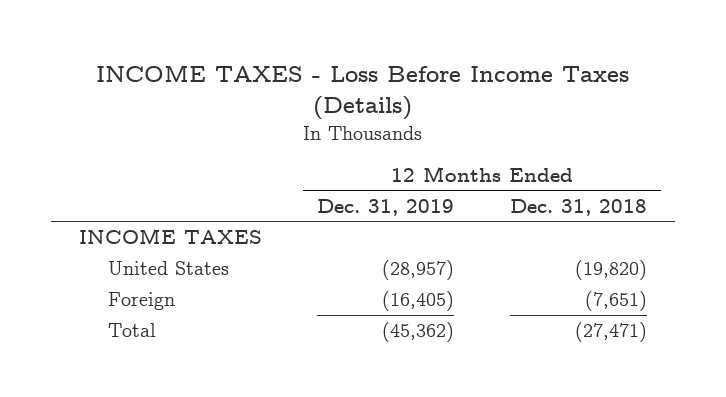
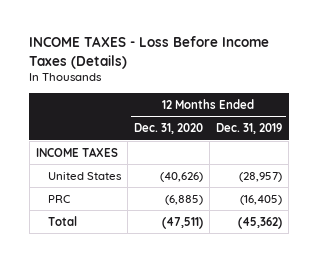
[509,198,647,216] Dec. 31, 2018 -> none
none -> [134,123,204,135] Dec. 31, 2020
[108,292,176,311] Foreign -> [48,194,71,203] PRC

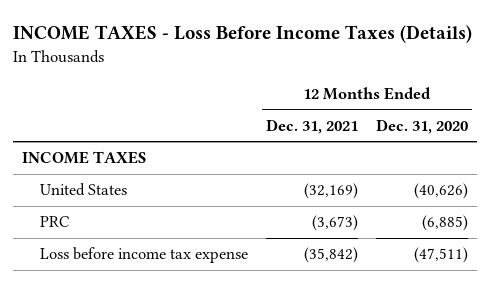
[216,123,283,135] Dec. 31, 2019 -> none
none -> [266,118,359,134] Dec. 31, 2021
[48,215,78,226] Total -> [40,247,249,264] Loss before income tax expense

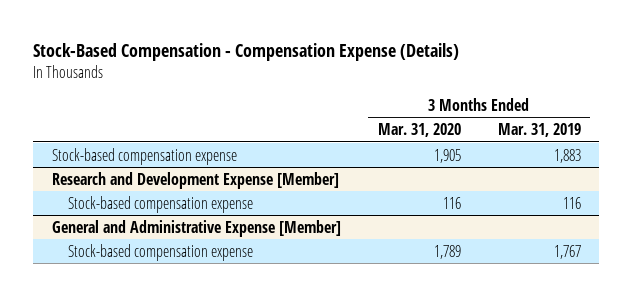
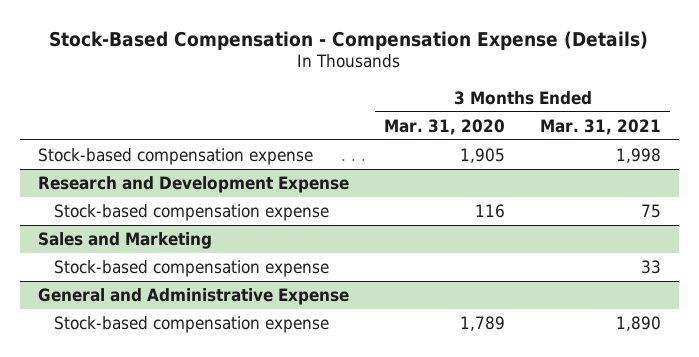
[497,122,581,137] Mar. 31, 2019 -> none
none -> [540,118,662,135] Mar. 31, 2021
[51,171,339,189] Research and Development Expense [Member] -> [37,175,349,193] Research and Development Expense
none -> [37,231,212,249] Sales and Marketing
none -> [54,259,330,277] Stock-based compensation expense
[51,219,341,237] General and Administrative Expense [Member] -> [37,287,349,305] General and Administrative Expense

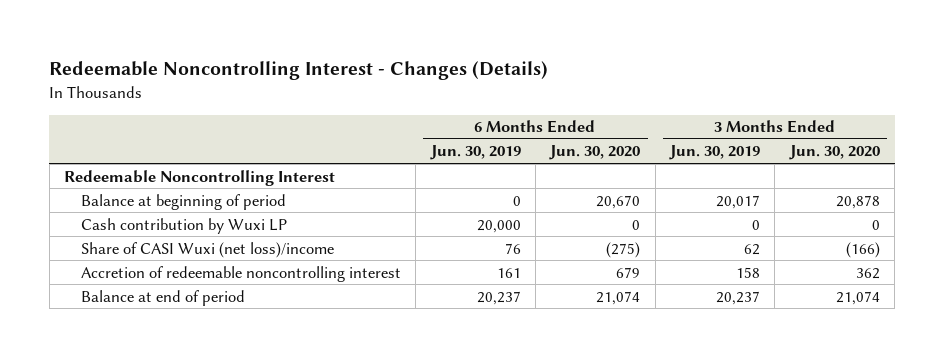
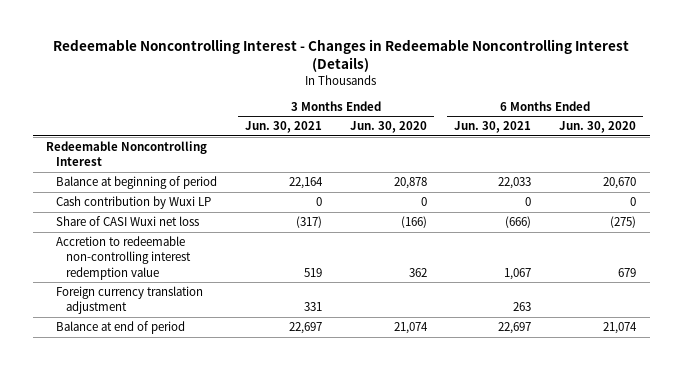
[49,61,549,81] Redeemable Noncontrolling Interest - Changes (Details) -> [53,38,630,72] Redeemable Noncontrolling Interest - Changes in Redeemable Noncontrolling Interest (Details)
[429,145,521,161] Jun. 30, 2019 -> none
[669,145,761,161] Jun. 30, 2019 -> none
none -> [244,121,322,134] Jun. 30, 2021
none -> [454,121,532,134] Jun. 30, 2021
[80,241,334,258] Share of CASI Wuxi (net loss)/income -> [56,216,200,227] Share of CASI Wuxi net loss
[80,265,401,282] Accretion of redeemable noncontrolling interest -> [56,236,191,280] Accretion to redeemable non-controlling interest redemption value
none -> [56,286,204,315] Foreign currency translation adjustment

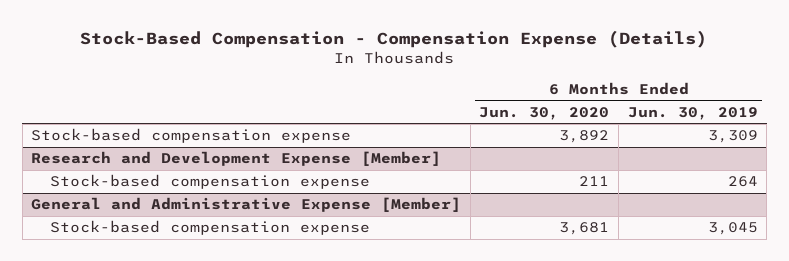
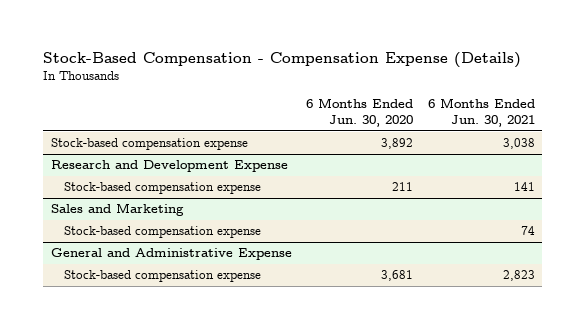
[627,106,758,120] Jun. 30, 2019 -> none
none -> [427,98,535,128] 6 Months Ended Jun. 30, 2021
[31,151,442,167] Research and Development Expense [Member] -> [50,160,288,173] Research and Development Expense
none -> [50,203,184,217] Sales and Marketing
none -> [63,226,261,239] Stock-based compensation expense
[31,197,462,213] General and Administrative Expense [Member] -> [50,248,292,261] General and Administrative Expense

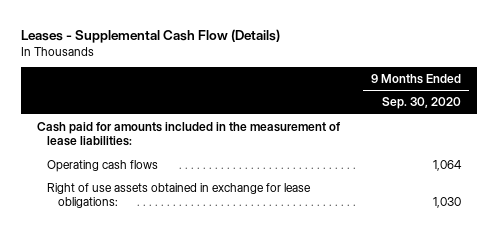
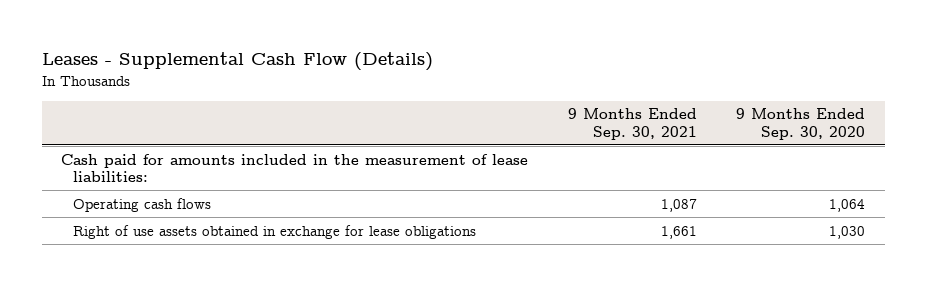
none -> [567,108,697,140] 9 Months Ended Sep. 30, 2021
[47,182,312,209] Right of use assets obtained in exchange for lease obligations: -> [72,224,476,239] Right of use assets obtained in exchange for lease obligations

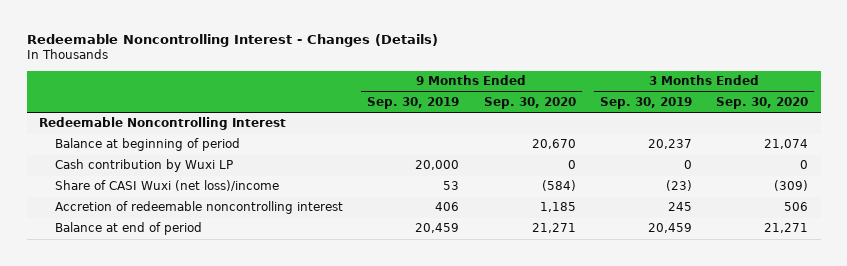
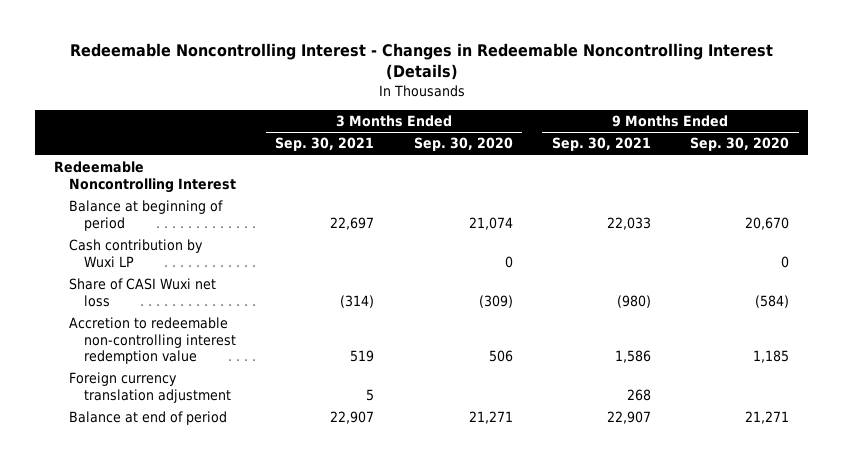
[26,34,438,48] Redeemable Noncontrolling Interest - Changes (Details) -> [69,43,773,81] Redeemable Noncontrolling Interest - Changes in Redeemable Noncontrolling Interest (Details)
[367,96,460,109] Sep. 30, 2019 -> none
[599,96,692,109] Sep. 30, 2019 -> none
none -> [275,137,375,152] Sep. 30, 2021
none -> [551,137,651,152] Sep. 30, 2021
[54,180,279,192] Share of CASI Wuxi (net loss)/income -> [69,278,217,307] Share of CASI Wuxi net loss
[54,201,343,215] Accretion of redeemable noncontrolling interest -> [69,317,237,365] Accretion to redeemable non-controlling interest redemption value
none -> [69,372,232,403] Foreign currency translation adjustment

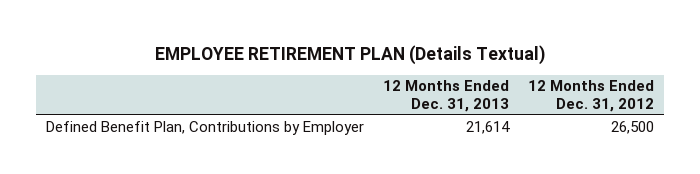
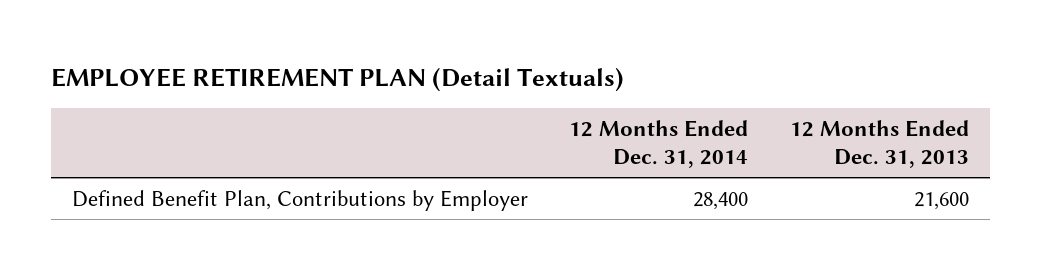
[155,44,546,65] EMPLOYEE RETIREMENT PLAN (Details Textual) -> [51,66,625,92] EMPLOYEE RETIREMENT PLAN (Detail Textuals)
[528,80,655,113] 12 Months Ended Dec. 31, 2012 -> none
none -> [569,119,749,169] 12 Months Ended Dec. 31, 2014
[466,121,511,135] 21,614 -> [914,191,970,210] 21,600

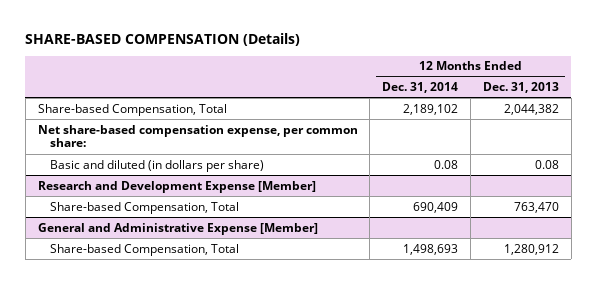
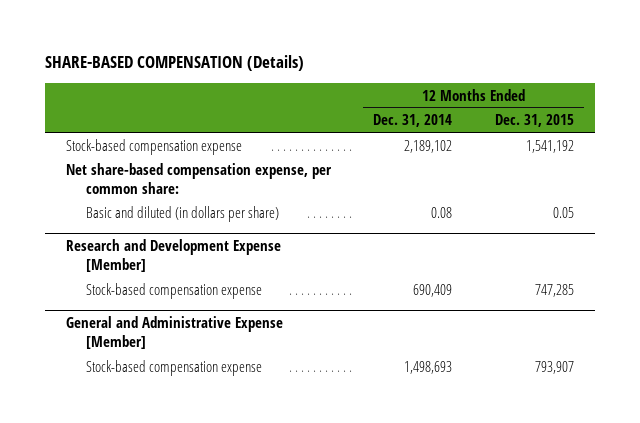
[483,82,560,94] Dec. 31, 2013 -> none
none -> [494,114,574,128] Dec. 31, 2015
[37,103,227,116] Share-based Compensation, Total -> [66,138,243,155] Stock-based compensation expense
[49,201,239,214] Share-based Compensation, Total -> [85,282,262,299] Stock-based compensation expense
[49,243,239,256] Share-based Compensation, Total -> [85,359,262,376] Stock-based compensation expense

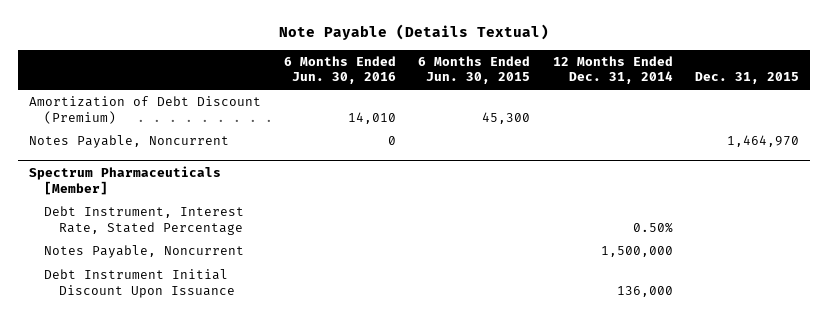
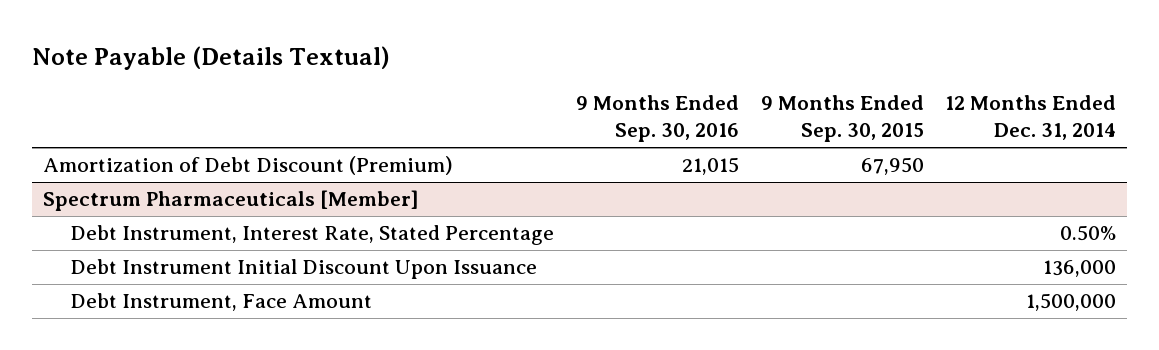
[283,55,396,85] 6 Months Ended Jun. 30, 2016 -> none
[418,55,531,85] 6 Months Ended Jun. 30, 2015 -> none
[695,72,800,85] Dec. 31, 2015 -> none
none -> [575,95,739,143] 9 Months Ended Sep. 30, 2016
none -> [760,95,924,143] 9 Months Ended Sep. 30, 2015
[29,135,230,149] Notes Payable, Noncurrent -> none
[44,245,245,259] Notes Payable, Noncurrent -> none
none -> [69,293,372,312] Debt Instrument, Face Amount

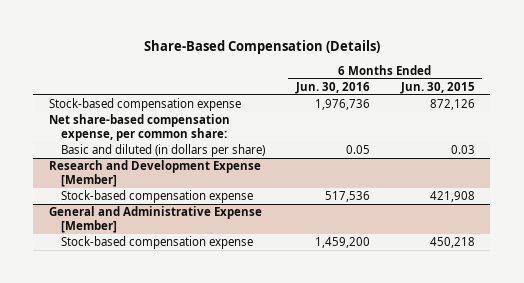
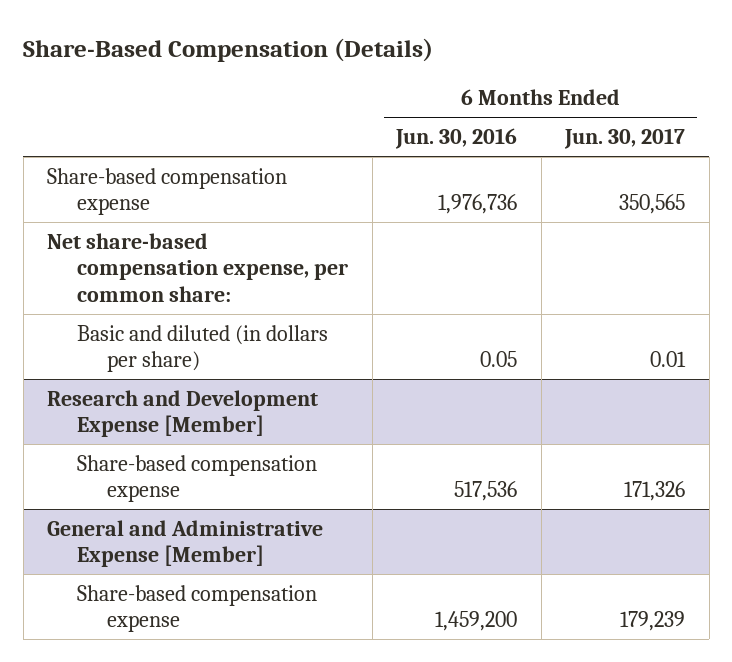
[399,81,475,94] Jun. 30, 2015 -> none
none -> [564,128,686,150] Jun. 30, 2017
[48,98,241,112] Stock-based compensation expense -> [47,167,288,216] Share-based compensation expense
[60,190,253,204] Stock-based compensation expense -> [77,454,318,503] Share-based compensation expense
[60,236,253,250] Stock-based compensation expense -> [77,584,318,633] Share-based compensation expense

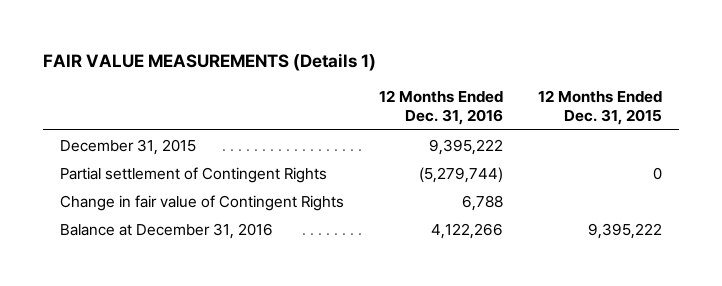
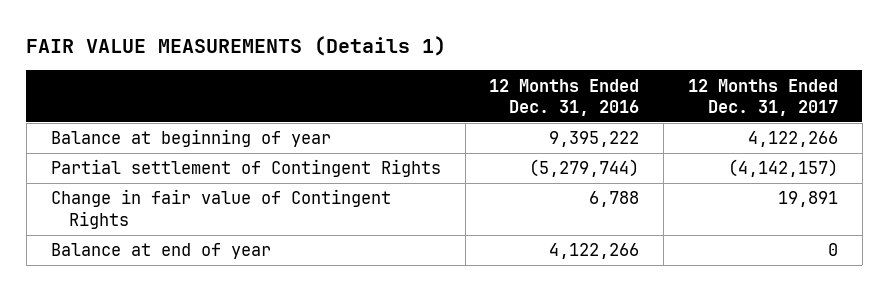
[537,89,662,125] 12 Months Ended Dec. 31, 2015 -> none
none -> [688,78,839,117] 12 Months Ended Dec. 31, 2017
[60,138,197,155] December 31, 2015 -> [50,129,331,148] Balance at beginning of year
[60,222,274,239] Balance at December 31, 2016 -> [50,243,271,260] Balance at end of year

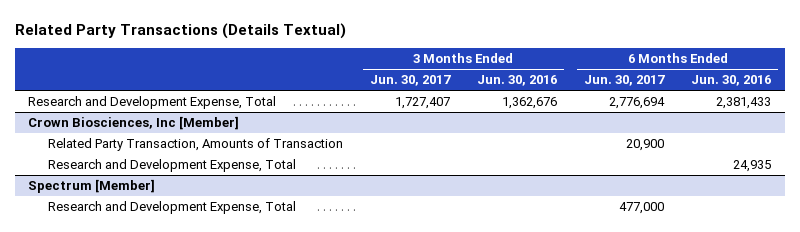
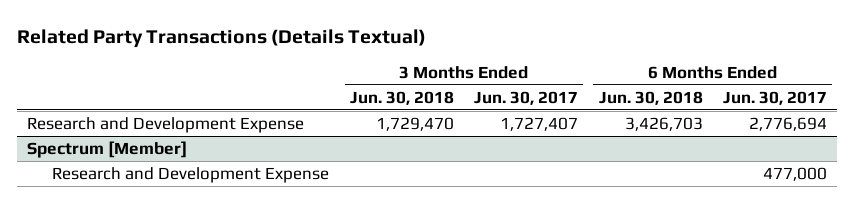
[476,75,557,87] Jun. 30, 2016 -> none
[691,75,772,87] Jun. 30, 2016 -> none
none -> [349,90,454,105] Jun. 30, 2018
none -> [598,90,703,105] Jun. 30, 2018
[28,116,240,131] Crown Biosciences, Inc [Member] -> none
[47,138,343,152] Related Party Transaction, Amounts of Transaction -> none
[47,159,296,173] Research and Development Expense, Total -> none
[28,96,277,110] Research and Development Expense, Total -> [26,117,304,134] Research and Development Expense
[47,201,296,215] Research and Development Expense, Total -> [52,167,330,184] Research and Development Expense

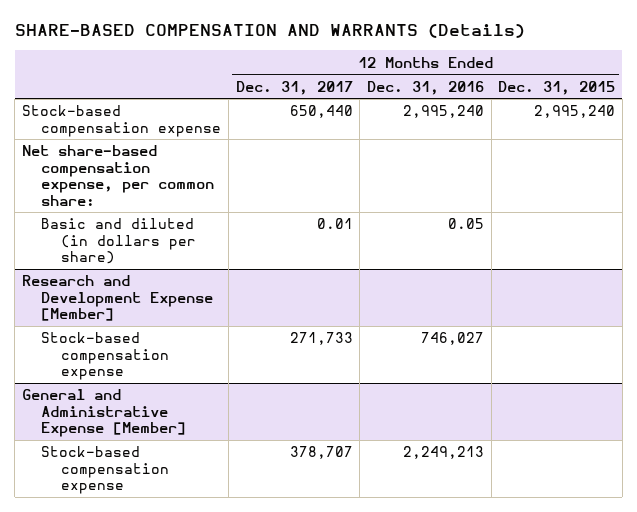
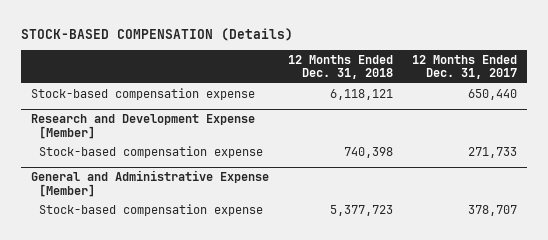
[14,24,525,39] SHARE-BASED COMPENSATION AND WARRANTS (Details) -> [21,27,294,41] STOCK-BASED COMPENSATION (Details)
[367,80,485,95] Dec. 31, 2016 -> none
[498,80,616,95] Dec. 31, 2015 -> none
none -> [288,54,394,80] 12 Months Ended Dec. 31, 2018
[22,145,215,206] Net share-based compensation expense, per common share: -> none
[41,218,196,265] Basic and diluted (in dollars per share) -> none

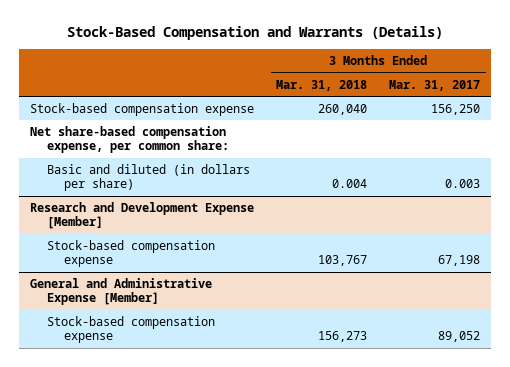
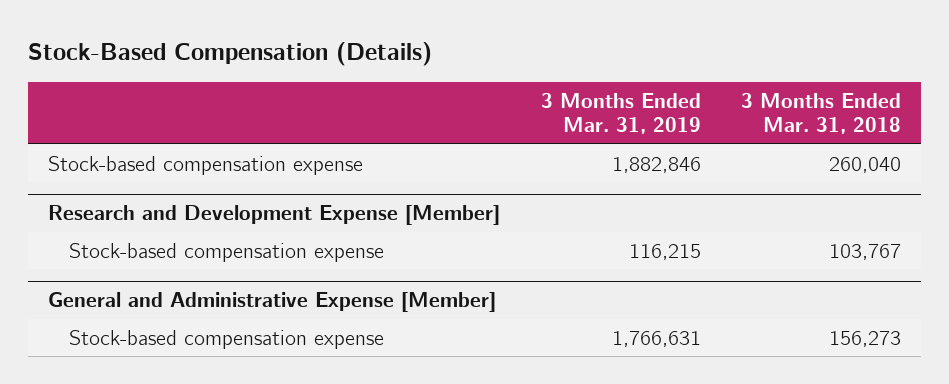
[67,26,444,41] Stock-Based Compensation and Warrants (Details) -> [27,42,432,67] Stock-Based Compensation (Details)
[389,79,481,91] Mar. 31, 2017 -> none
none -> [540,92,701,135] 3 Months Ended Mar. 31, 2019
[29,126,230,154] Net share-based compensation expense, per common share: -> none
[47,164,251,192] Basic and diluted (in dollars per share) -> none

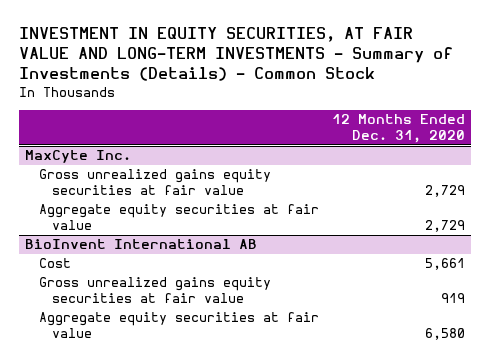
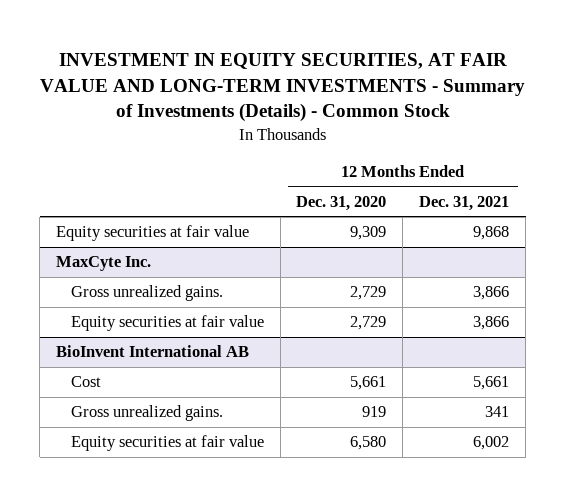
none -> [419,195,510,211] Dec. 31, 2021
none -> [56,225,250,242] Equity securities at fair value
[38,169,271,196] Gross unrealized gains equity securities at fair value -> [70,285,223,302] Gross unrealized gains.
[38,204,319,231] Aggregate equity securities at fair value -> [70,315,264,332] Equity securities at fair value
[38,277,271,304] Gross unrealized gains equity securities at fair value -> [70,405,223,422] Gross unrealized gains.
[38,312,319,339] Aggregate equity securities at fair value -> [70,435,264,452] Equity securities at fair value

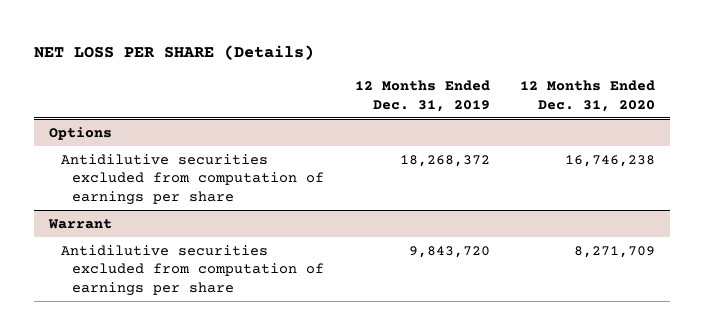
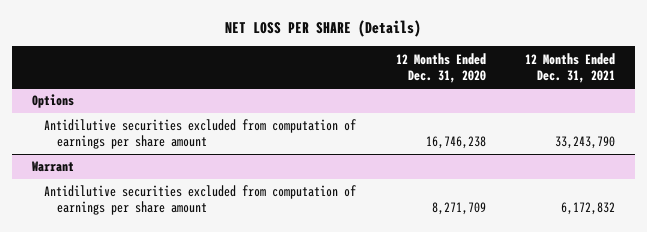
[354,79,490,112] 12 Months Ended Dec. 31, 2019 -> none
none -> [525,52,616,83] 12 Months Ended Dec. 31, 2021
[60,153,325,206] Antidilutive securities excluded from computation of earnings per share -> [44,119,357,150] Antidilutive securities excluded from computation of earnings per share amount
[60,244,325,297] Antidilutive securities excluded from computation of earnings per share -> [44,185,357,216] Antidilutive securities excluded from computation of earnings per share amount

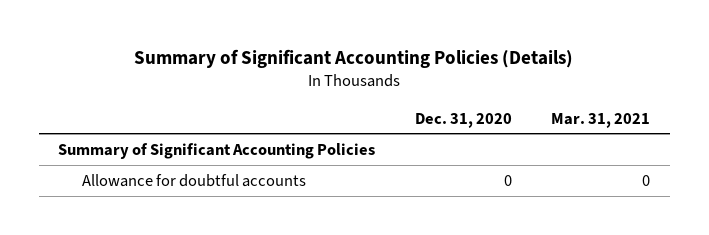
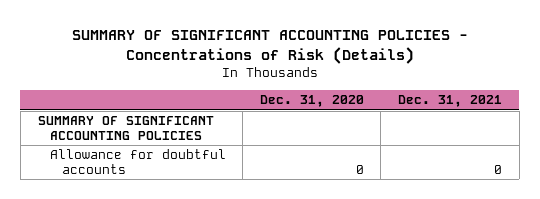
[134,49,574,69] Summary of Significant Accounting Policies (Details) -> [71,30,468,65] SUMMARY OF SIGNIFICANT ACCOUNTING POLICIES - Concentrations of Risk (Details)
[551,112,651,128] Mar. 31, 2021 -> none
none -> [398,95,503,108] Dec. 31, 2021
[58,142,376,159] Summary of Significant Accounting Policies -> [37,116,214,141] SUMMARY OF SIGNIFICANT ACCOUNTING POLICIES

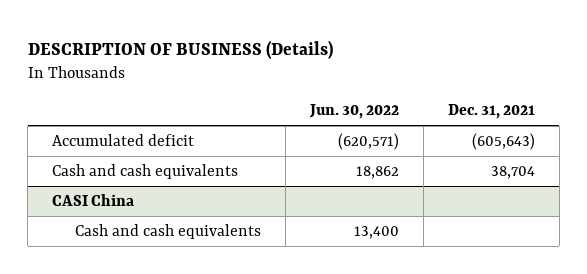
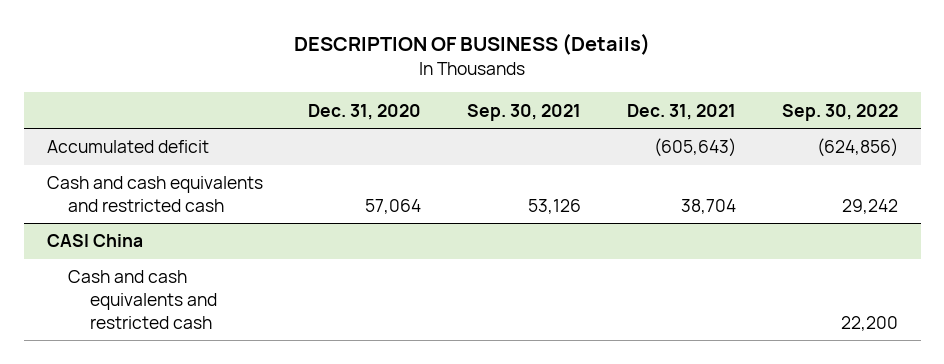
[309,104,400,120] Jun. 30, 2022 -> none
none -> [308,103,422,120] Dec. 31, 2020
none -> [467,103,582,121] Sep. 30, 2021
none -> [781,103,898,121] Sep. 30, 2022
[52,163,239,179] Cash and cash equivalents -> [46,176,263,212] Cash and cash equivalents and restricted cash
[75,223,262,239] Cash and cash equivalents -> [68,270,217,329] Cash and cash equivalents and restricted cash

